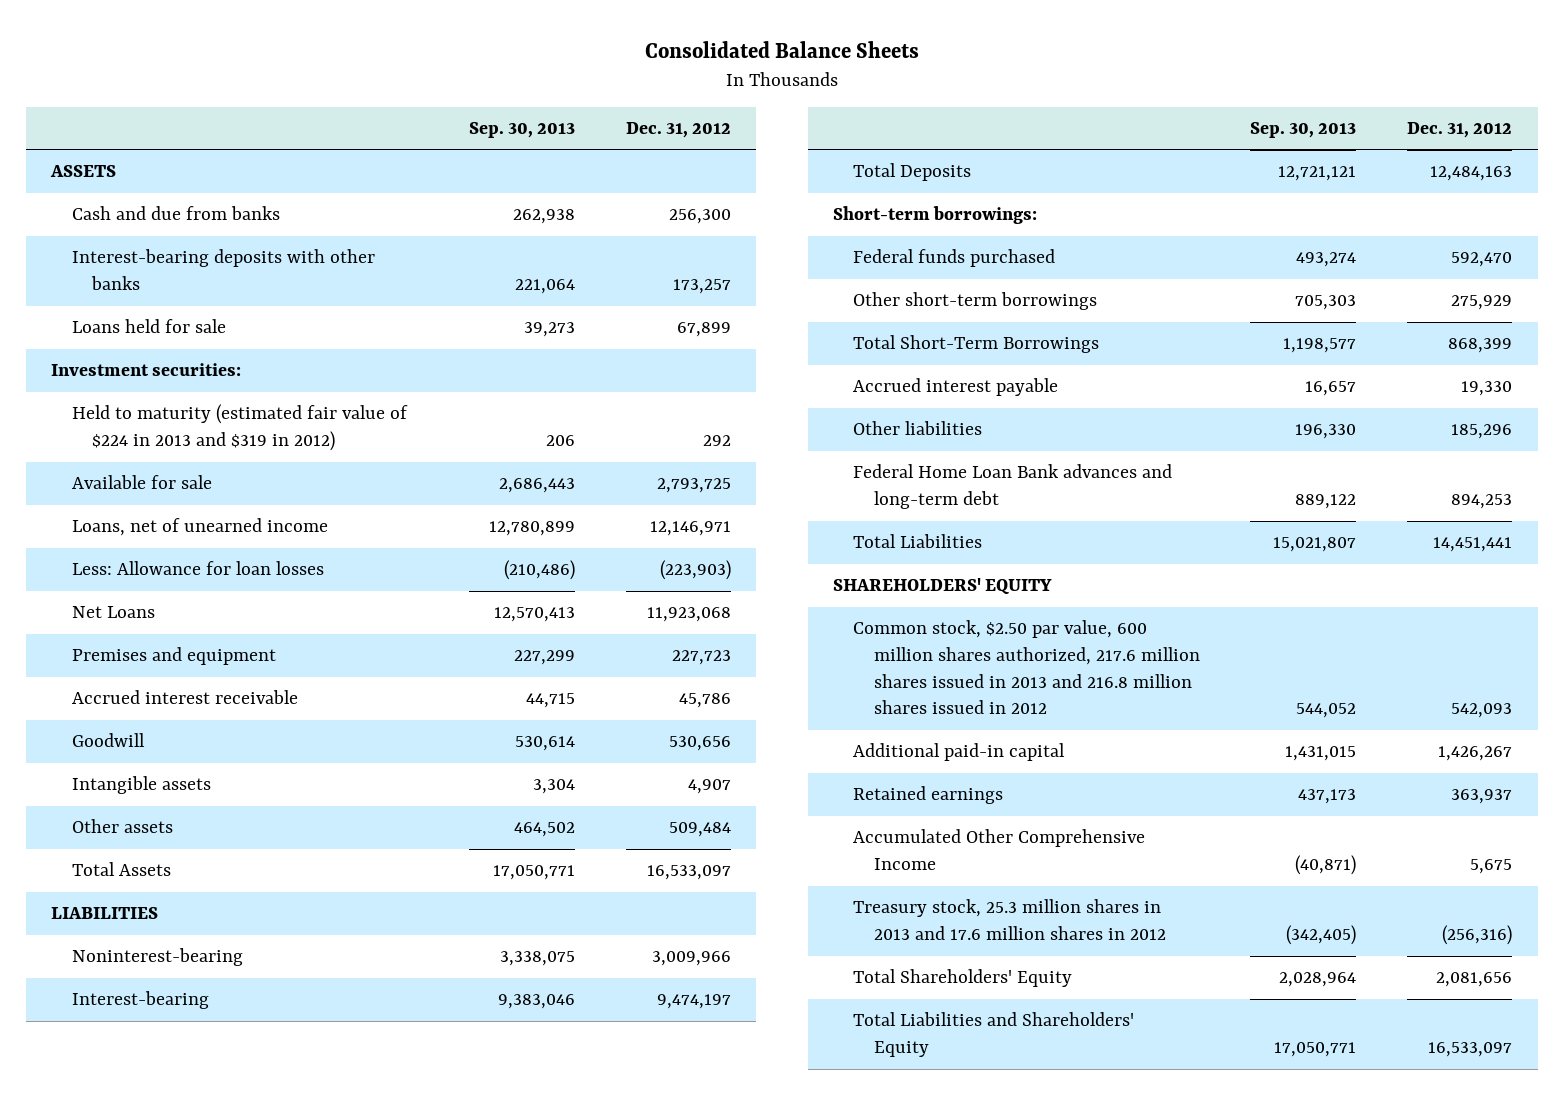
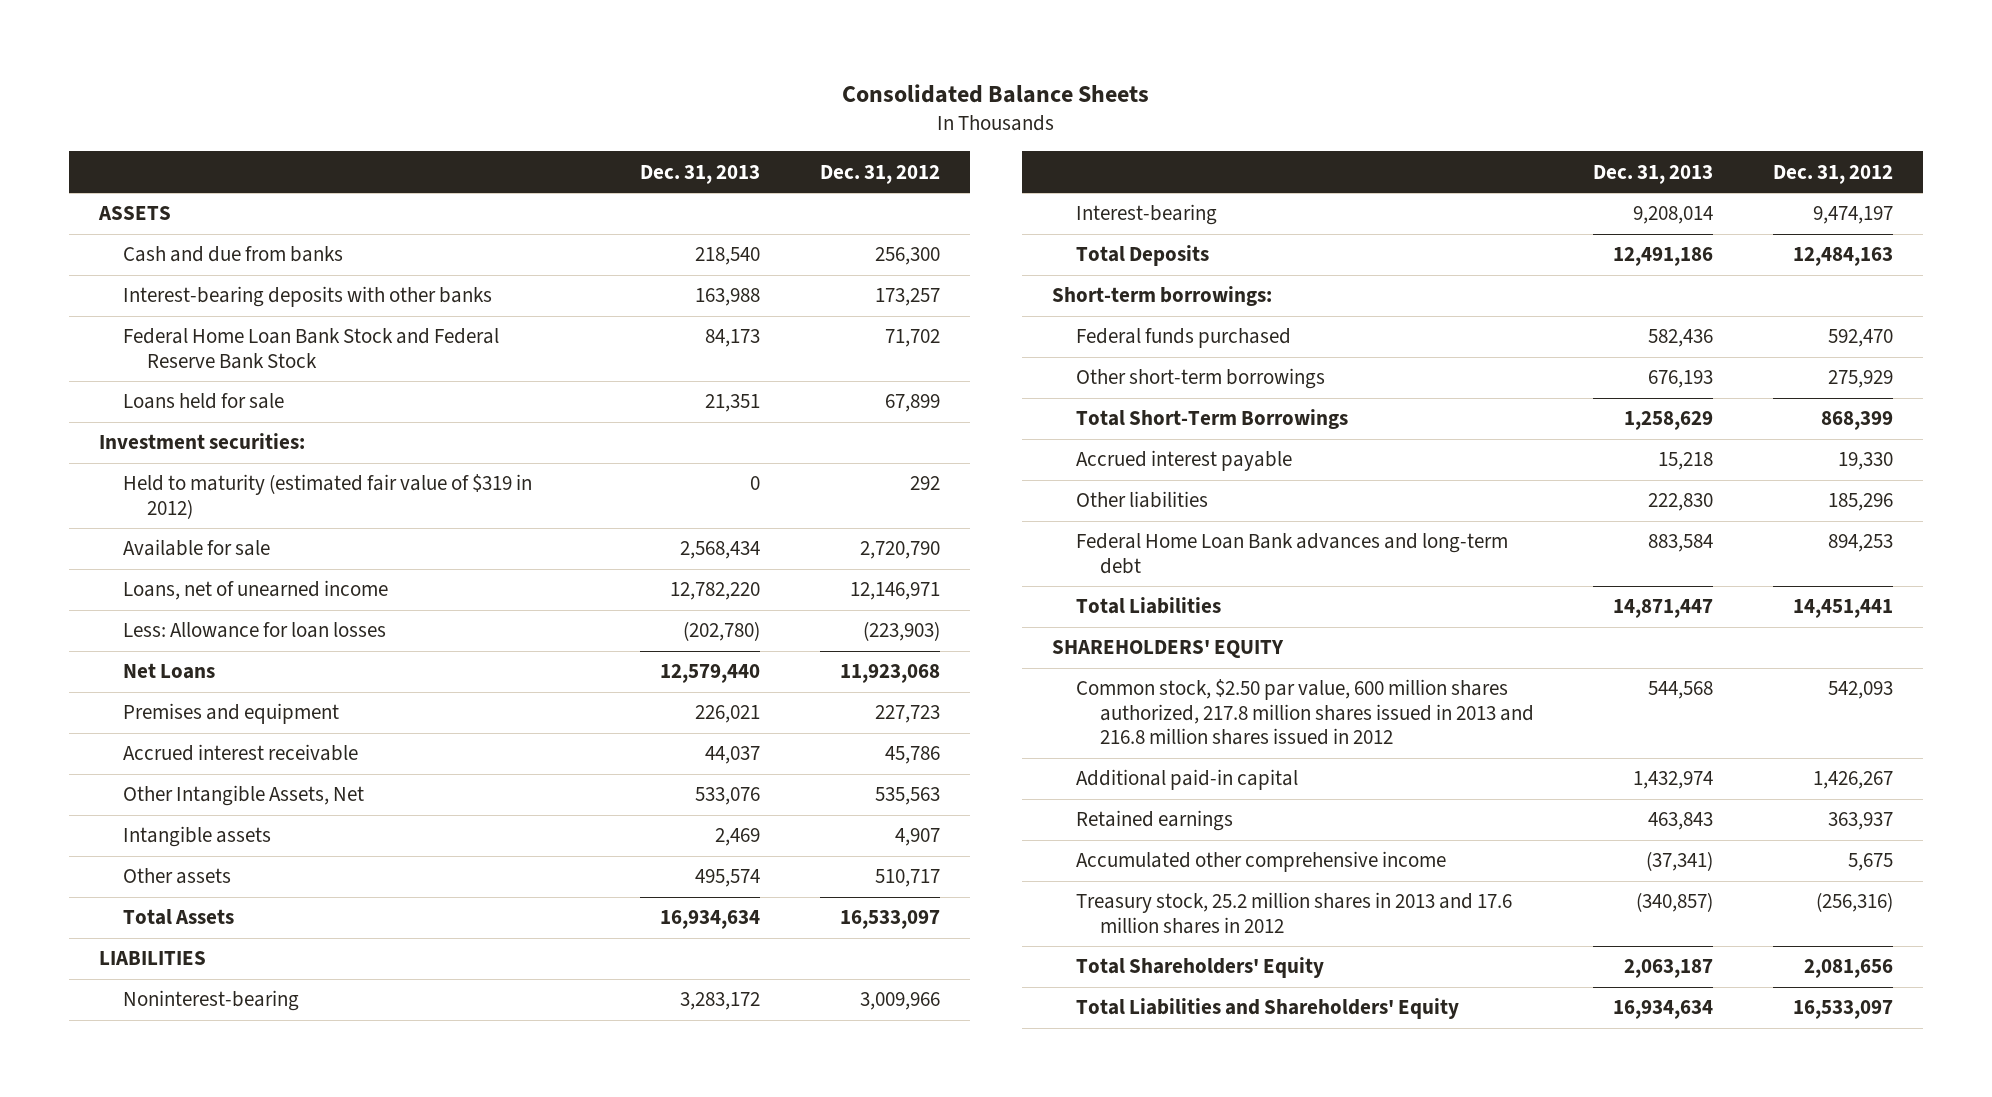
[468,121,575,138] Sep. 30, 2013 -> none
none -> [640,164,761,184] Dec. 31, 2013
none -> [122,328,499,369] Federal Home Loan Bank Stock and Federal Reserve Bank Stock
[71,404,408,451] Held to maturity (estimated fair value of $224 in 2013 and $319 in 2012) -> [122,474,532,519] Held to maturity (estimated fair value of $319 in 2012)
[656,478,731,494] 2,793,725 -> [859,541,940,560] 2,720,790
[71,733,145,748] Goodwill -> none
none -> [122,785,364,807] Other Intangible Assets, Net
[668,822,731,838] 509,484 -> [874,869,940,888] 510,717
[853,620,1200,715] Common stock, $2.50 par value, 600 million shares authorized, 217.6 million shares issued in 2013 and 216.8 million shares issued in 2012 -> [1075,679,1534,746] Common stock, $2.50 par value, 600 million shares authorized, 217.8 million shares issued in 2013 and 216.8 million shares issued in 2012
[853,829,1146,870] Accumulated Other Comprehensive Income -> [1075,851,1446,873] Accumulated other comprehensive income
[853,899,1166,940] Treasury stock, 25.3 million shares in 2013 and 17.6 million shares in 2012 -> [1075,892,1512,934] Treasury stock, 25.2 million shares in 2013 and 17.6 million shares in 2012

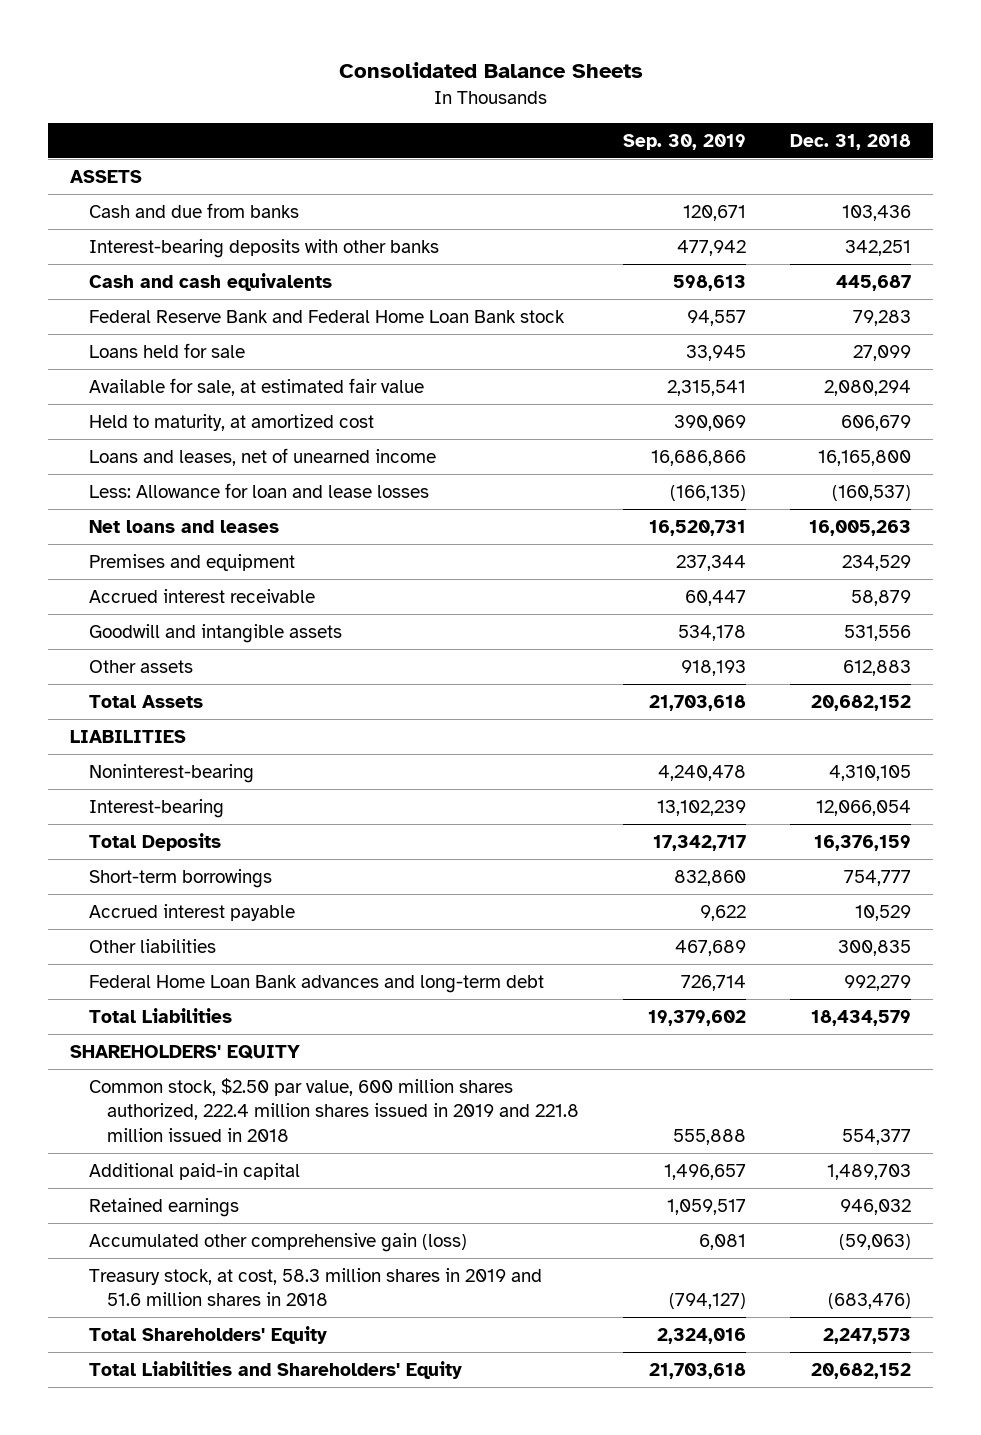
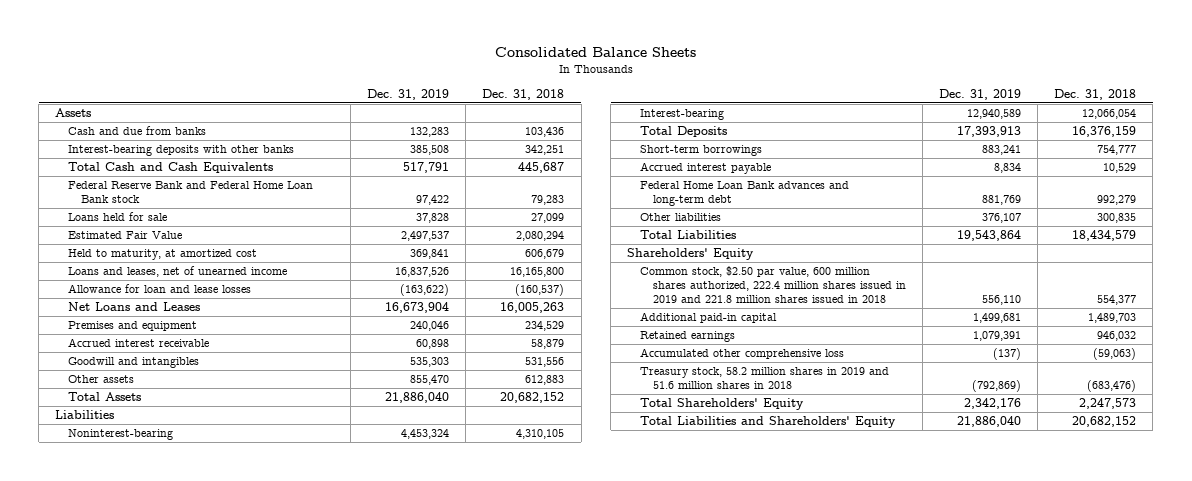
[623,133,747,150] Sep. 30, 2019 -> none
none -> [367,88,450,100] Dec. 31, 2019
[69,169,142,183] ASSETS -> [55,108,92,118] Assets
[88,272,332,291] Cash and cash equivalents -> [67,162,273,174] Total Cash and Cash Equivalents
[88,377,424,396] Available for sale, at estimated fair value -> [67,231,182,240] Estimated Fair Value
[88,482,429,498] Less: Allowance for loan and lease losses -> [67,284,251,294] Allowance for loan and lease losses
[88,519,279,533] Net loans and leases -> [67,302,200,312] Net Loans and Leases
[88,623,342,643] Goodwill and intangible assets -> [67,357,199,369] Goodwill and intangibles
[69,729,186,743] LIABILITIES -> [55,410,115,420] Liabilities
[88,938,216,953] Other liabilities -> [639,213,721,222] Other liabilities
[69,1044,300,1059] SHAREHOLDERS' EQUITY -> [627,248,755,261] Shareholders' Equity
[88,1077,580,1142] Common stock, $2.50 par value, 600 million shares authorized, 222.4 million shares issued in 2019 and 221.8 million issued in 2018 -> [639,266,906,304] Common stock, $2.50 par value, 600 million shares authorized, 222.4 million shares issued in 2019 and 221.8 million shares issued in 2018
[88,1232,467,1252] Accumulated other comprehensive gain (loss) -> [639,348,844,360] Accumulated other comprehensive loss
[88,1267,542,1307] Treasury stock, at cost, 58.3 million shares in 2019 and 51.6 million shares in 2018 -> [639,367,889,390] Treasury stock, 58.2 million shares in 2019 and 51.6 million shares in 2018

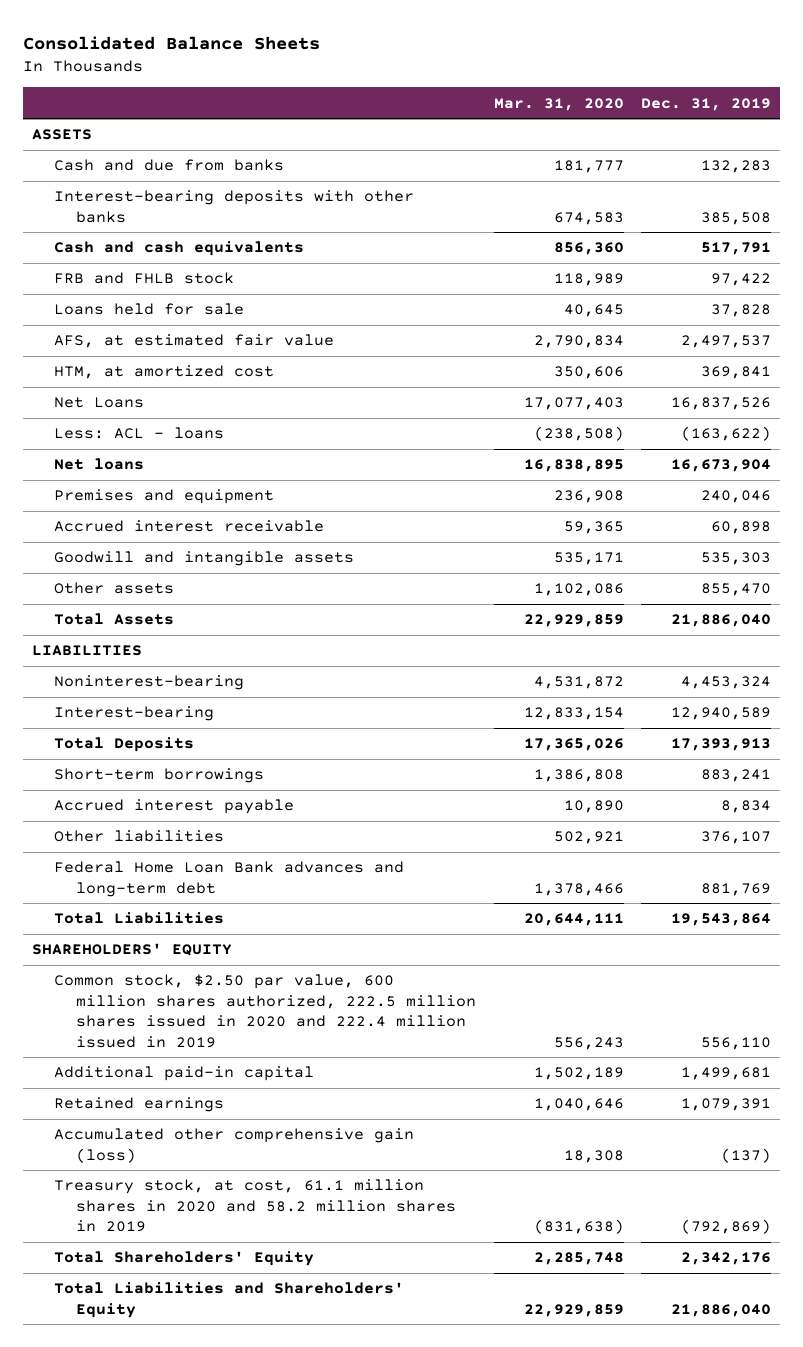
[482,88,565,100] Dec. 31, 2018 -> none
none -> [493,97,624,111] Mar. 31, 2020
[55,108,92,118] Assets -> [31,129,92,141] ASSETS
[67,162,273,174] Total Cash and Cash Equivalents -> [54,241,305,257] Cash and cash equivalents
[67,181,313,204] Federal Reserve Bank and Federal Home Loan Bank stock -> [54,272,235,285] FRB and FHLB stock
[67,231,182,240] Estimated Fair Value -> [54,334,335,349] AFS, at estimated fair value
[67,249,257,261] Held to maturity, at amortized cost -> [54,365,275,380] HTM, at amortized cost
[67,266,287,278] Loans and leases, net of unearned income -> [54,397,145,409] Net Loans
[67,284,251,294] Allowance for loan and lease losses -> [54,427,225,440] Less: ACL - loans
[67,302,200,312] Net Loans and Leases -> [54,458,145,471] Net loans
[67,357,199,369] Goodwill and intangibles -> [54,551,355,567] Goodwill and intangible assets
[55,410,115,420] Liabilities -> [31,645,142,657] LIABILITIES
[639,181,849,207] Federal Home Loan Bank advances and long-term debt -> [54,861,405,897] Federal Home Loan Bank advances and long-term debt
[627,248,755,261] Shareholders' Equity -> [31,943,232,957] SHAREHOLDERS' EQUITY
[639,266,906,304] Common stock, $2.50 par value, 600 million shares authorized, 222.4 million shares issued in 2019 and 221.8 million shares issued in 2018 -> [54,974,477,1048] Common stock, $2.50 par value, 600 million shares authorized, 222.5 million shares issued in 2020 and 222.4 million issued in 2019
[639,348,844,360] Accumulated other comprehensive loss -> [54,1128,415,1163] Accumulated other comprehensive gain (loss)
[639,367,889,390] Treasury stock, 58.2 million shares in 2019 and 51.6 million shares in 2018 -> [54,1179,457,1233] Treasury stock, at cost, 61.1 million shares in 2020 and 58.2 million shares in 2019

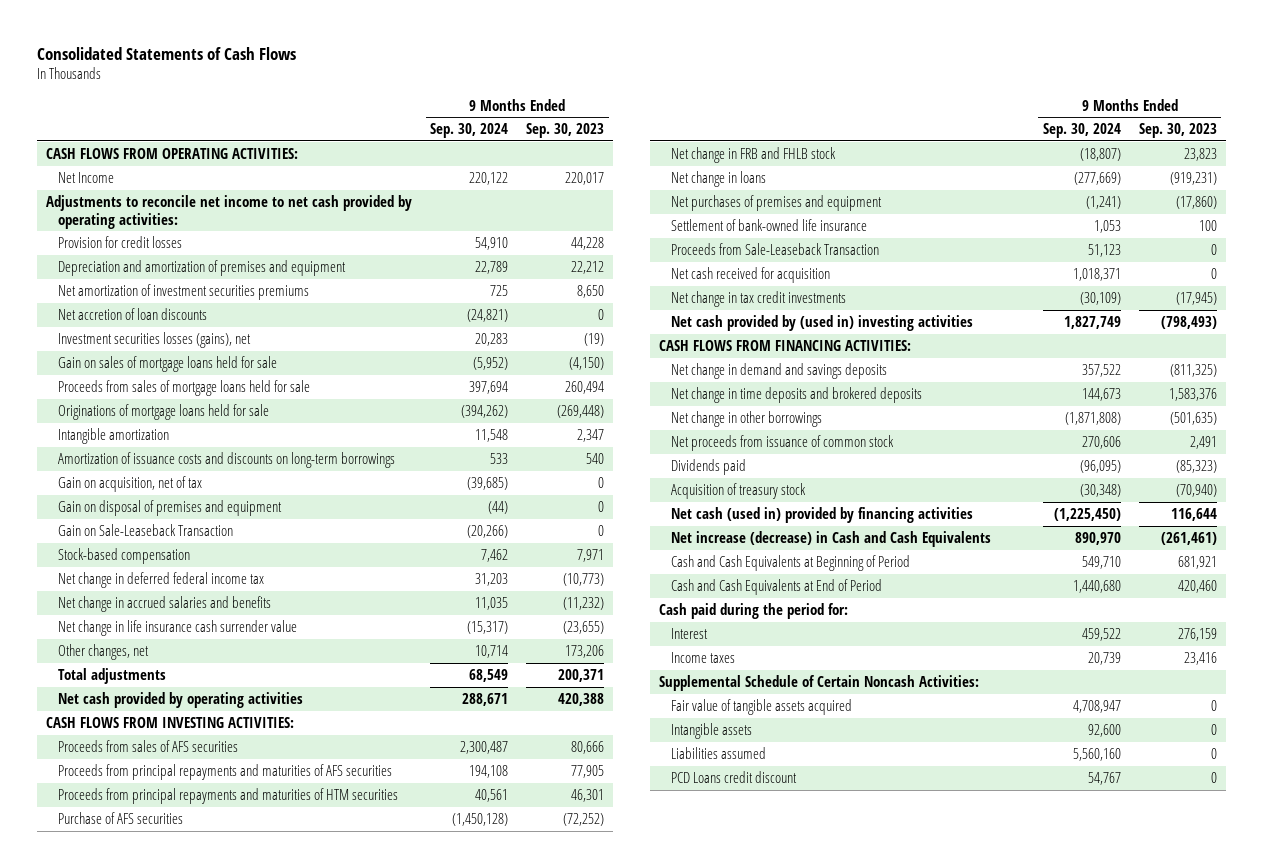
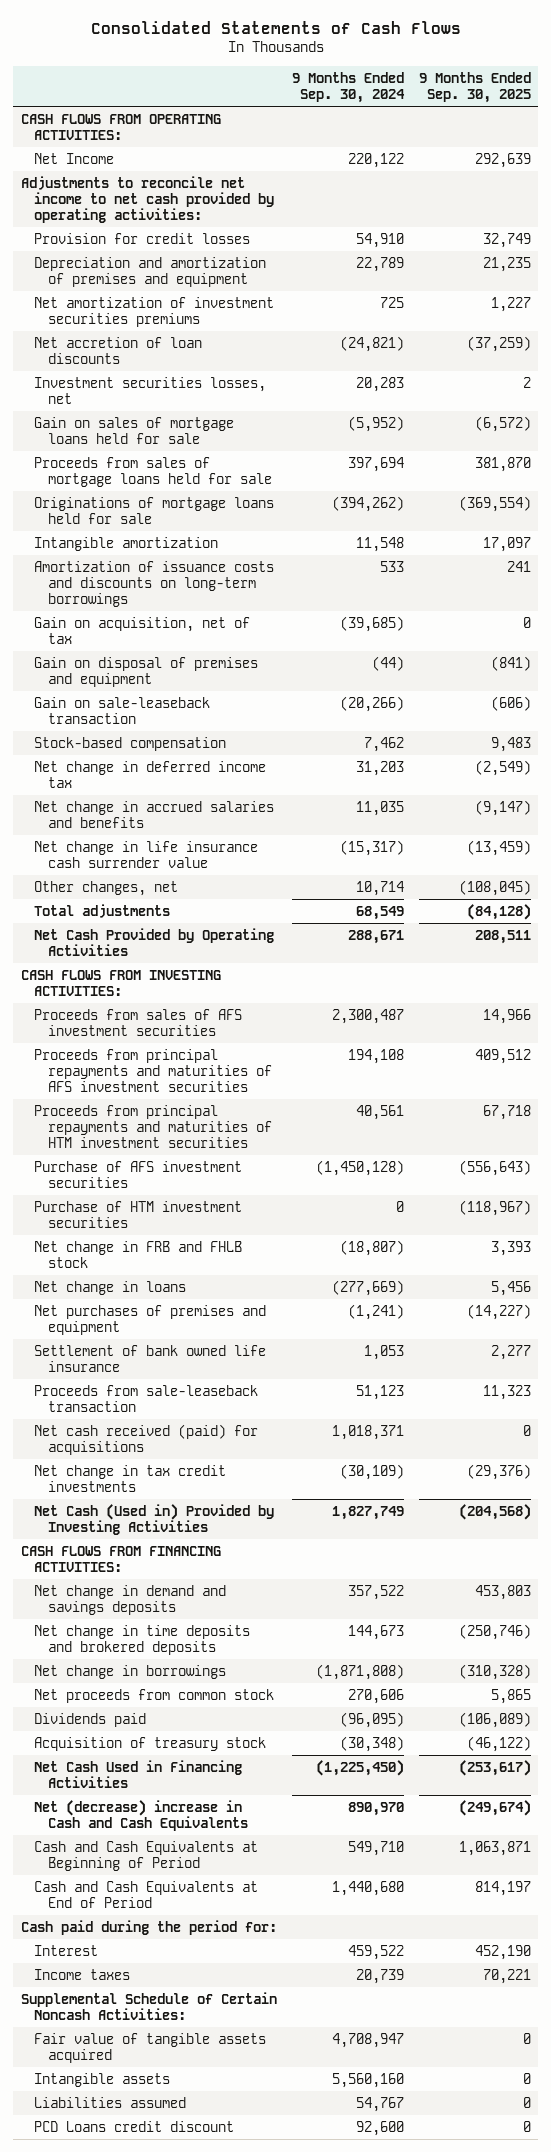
[526,123,605,139] Sep. 30, 2023 -> none
none -> [418,71,531,103] 9 Months Ended Sep. 30, 2025
[58,331,252,348] Investment securities losses (gains), net -> [34,376,267,404] Investment securities losses, net
[58,523,234,536] Gain on Sale-Leaseback Transaction -> [34,696,211,724] Gain on sale-leaseback transaction
[58,571,265,588] Net change in deferred federal income tax -> [34,760,267,788] Net change in deferred income tax
[58,691,304,708] Net cash provided by operating activities -> [34,927,275,956] Net Cash Provided by Operating Activities
[58,739,239,752] Proceeds from sales of AFS securities -> [34,1008,243,1036] Proceeds from sales of AFS investment securities
[58,763,393,780] Proceeds from principal repayments and maturities of AFS securities -> [34,1048,272,1092] Proceeds from principal repayments and maturities of AFS investment securities
[58,787,399,804] Proceeds from principal repayments and maturities of HTM securities -> [34,1104,272,1148] Proceeds from principal repayments and maturities of HTM investment securities
[58,811,184,824] Purchase of AFS securities -> [34,1160,243,1188] Purchase of AFS investment securities
none -> [34,1200,243,1228] Purchase of HTM investment securities
[670,218,867,231] Settlement of bank-owned life insurance -> [34,1344,267,1372] Settlement of bank owned life insurance
[670,242,879,255] Proceeds from Sale-Leaseback Transaction -> [34,1384,259,1412] Proceeds from sale-leaseback transaction
[670,266,830,283] Net cash received for acquisition -> [34,1423,259,1455] Net cash received (paid) for acquisitions
[670,314,973,331] Net cash provided by (used in) investing activities -> [34,1503,275,1535] Net Cash (Used in) Provided by Investing Activities
[670,410,822,427] Net change in other borrowings -> [34,1664,227,1679] Net change in borrowings
[670,434,894,451] Net proceeds from issuance of common stock -> [34,1688,275,1703] Net proceeds from common stock
[670,506,973,523] Net cash (used in) provided by financing activities -> [34,1759,243,1788] Net Cash Used in Financing Activities
[670,530,991,547] Net increase (decrease) in Cash and Cash Equivalents -> [34,1799,248,1831] Net (decrease) increase in Cash and Cash Equivalents
[1087,723,1121,737] 92,600 -> [331,2072,404,2088] 5,560,160
[1072,747,1121,761] 5,560,160 -> [355,2096,404,2112] 54,767
[1087,771,1121,785] 54,767 -> [355,2120,404,2136] 92,600

